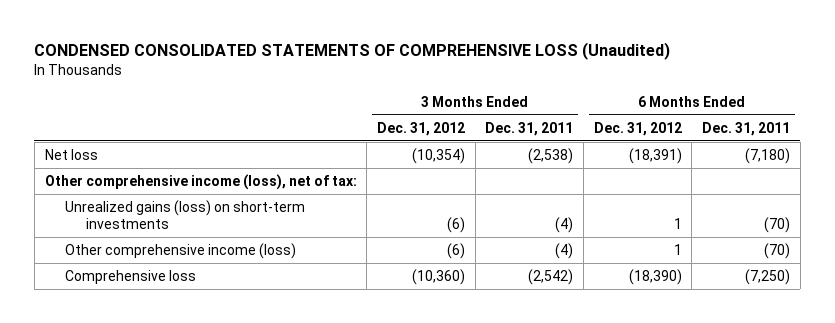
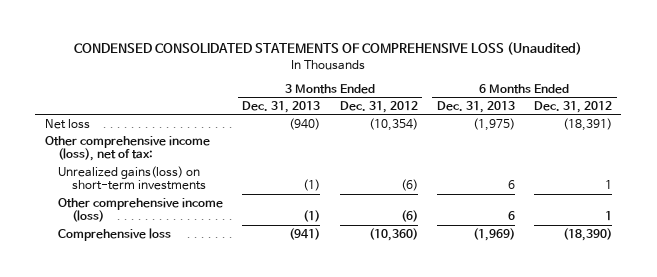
[485,121,574,136] Dec. 31, 2011 -> none
[702,121,791,136] Dec. 31, 2011 -> none
none -> [242,100,321,113] Dec. 31, 2013
none -> [436,100,515,113] Dec. 31, 2013
[65,199,306,229] Unrealized gains (loss) on short-term investments -> [58,165,206,191] Unrealized gains(loss) on short-term investments

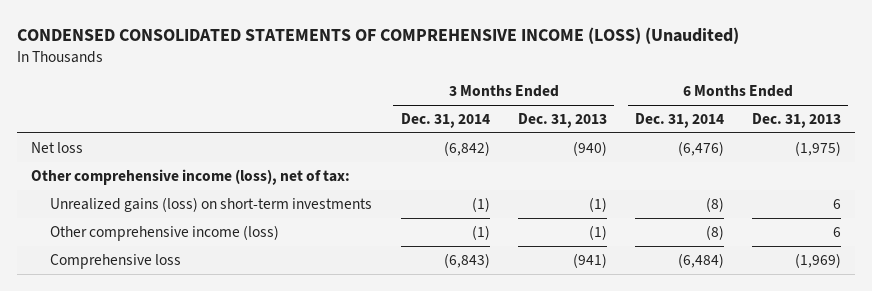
[74,42,583,56] CONDENSED CONSOLIDATED STATEMENTS OF COMPREHENSIVE LOSS (Unaudited) -> [17,27,740,45] CONDENSED CONSOLIDATED STATEMENTS OF COMPREHENSIVE INCOME (LOSS) (Unaudited)
[339,100,418,113] Dec. 31, 2012 -> none
[533,100,612,113] Dec. 31, 2012 -> none
none -> [400,113,490,129] Dec. 31, 2014
none -> [634,113,724,129] Dec. 31, 2014
[58,165,206,191] Unrealized gains(loss) on short-term investments -> [50,196,373,212] Unrealized gains (loss) on short-term investments

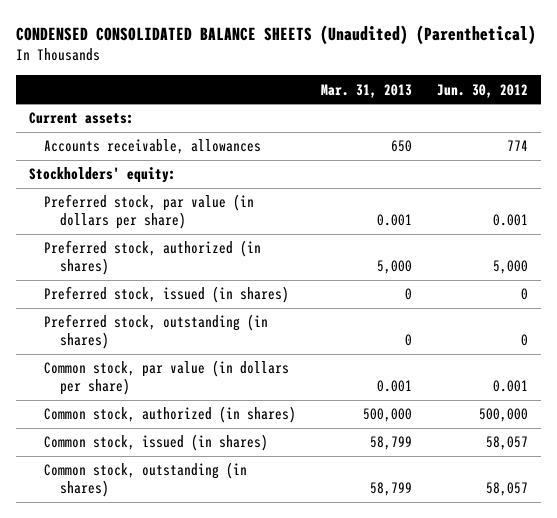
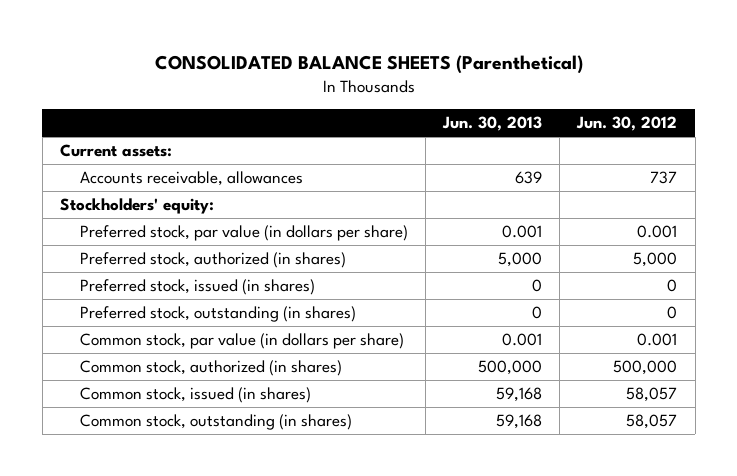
[16,24,537,45] CONDENSED CONSOLIDATED BALANCE SHEETS (Unaudited) (Parenthetical) -> [154,54,583,74] CONSOLIDATED BALANCE SHEETS (Parenthetical)
[321,83,413,98] Mar. 31, 2013 -> none
none -> [442,116,543,132] Jun. 30, 2013
[507,140,529,152] 774 -> [650,171,678,185] 737

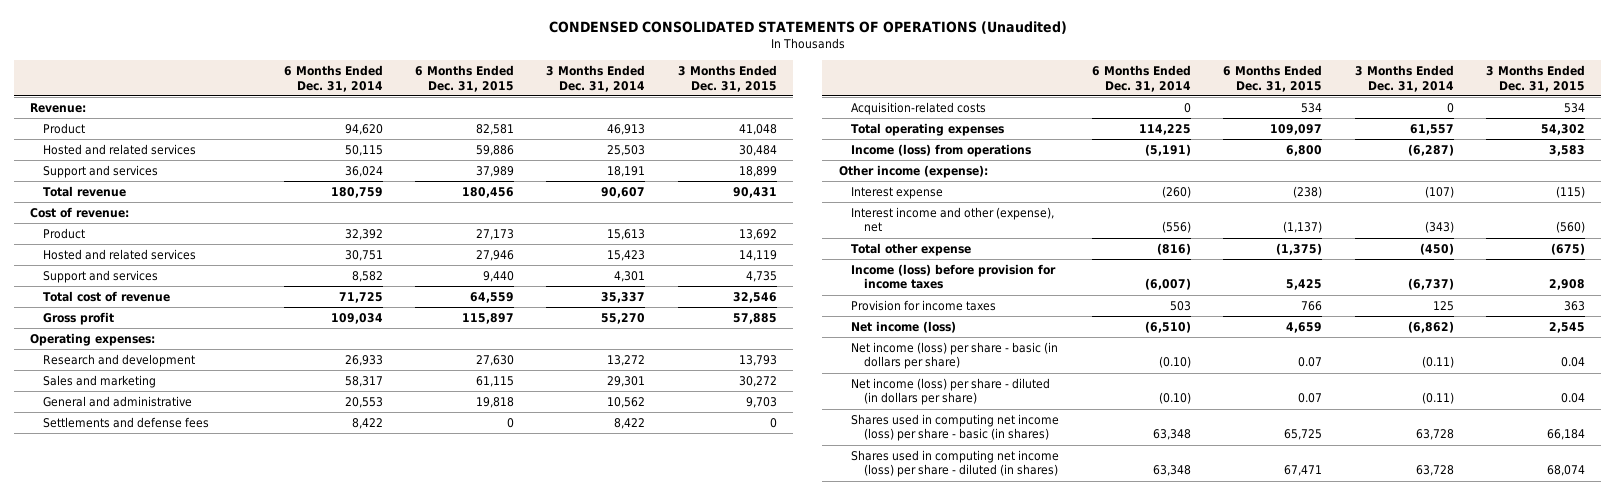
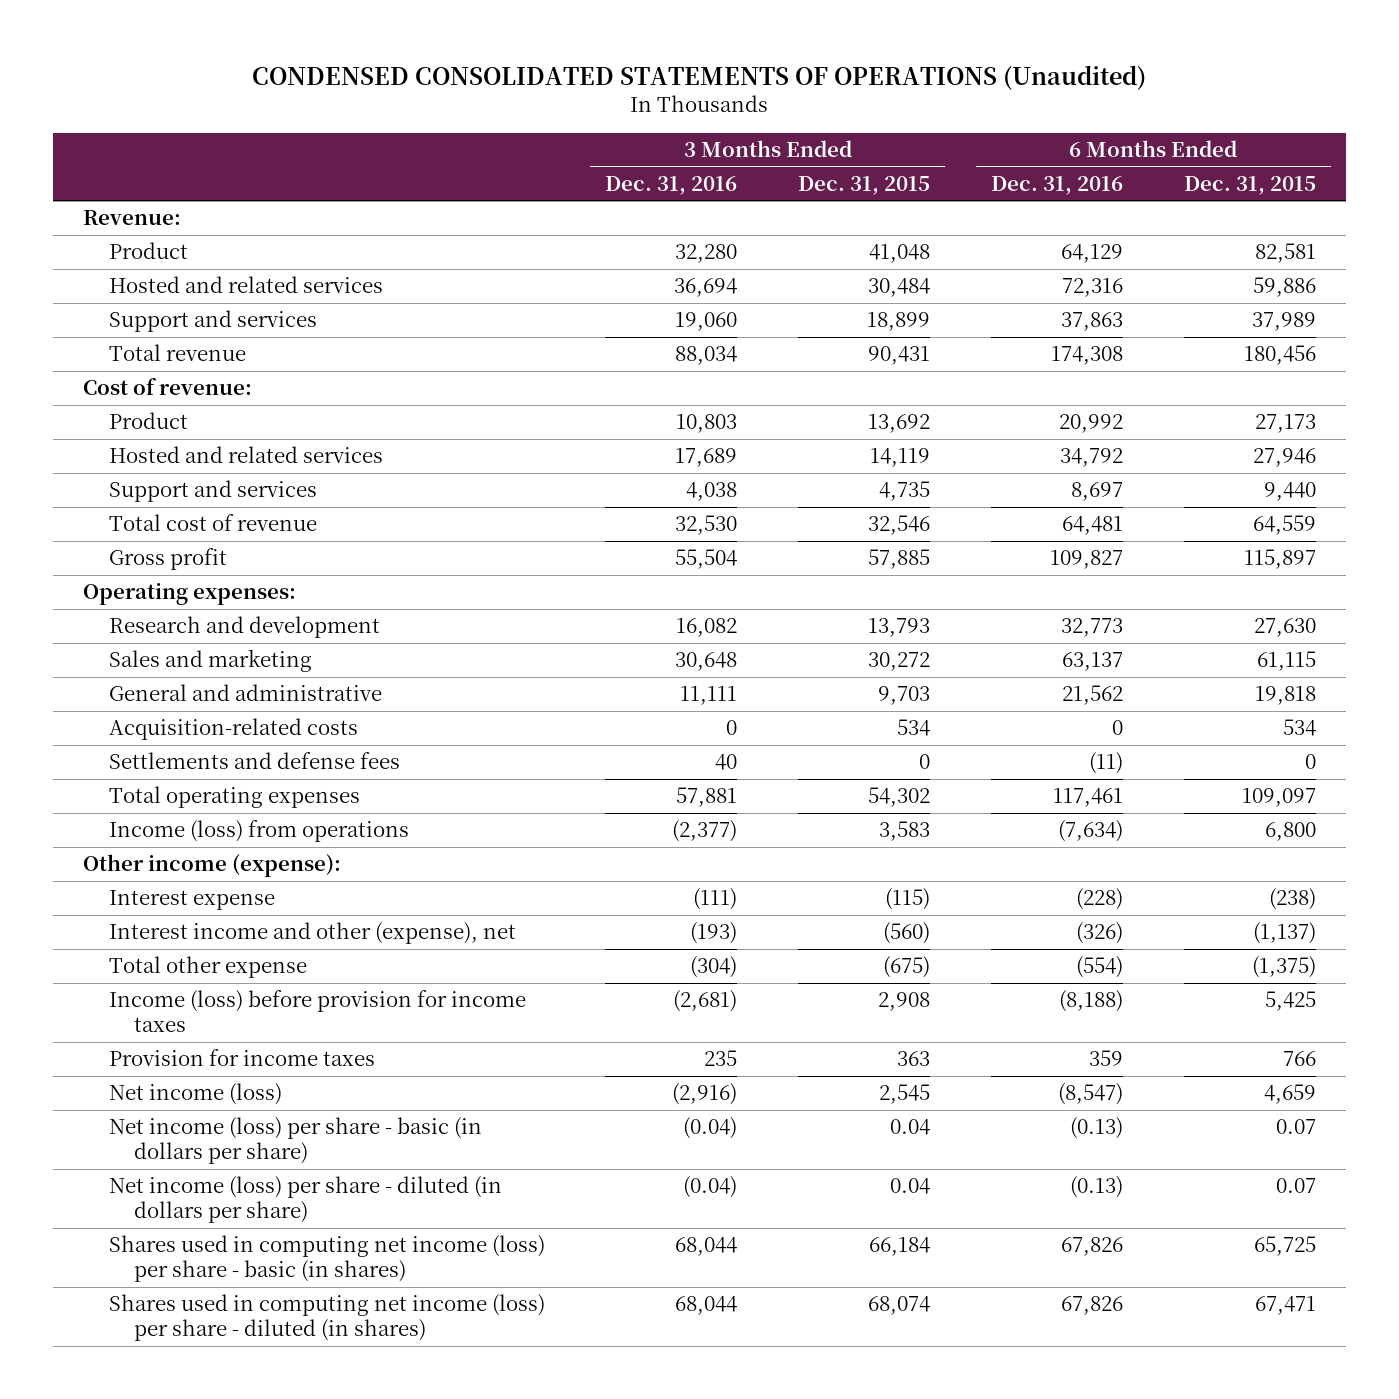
[283,64,383,92] 6 Months Ended Dec. 31, 2014 -> none
[546,64,646,92] 3 Months Ended Dec. 31, 2014 -> none
none -> [605,175,738,195] Dec. 31, 2016
none -> [990,175,1123,195] Dec. 31, 2016
[43,416,210,428] Settlements and defense fees -> [108,752,400,770] Settlements and defense fees

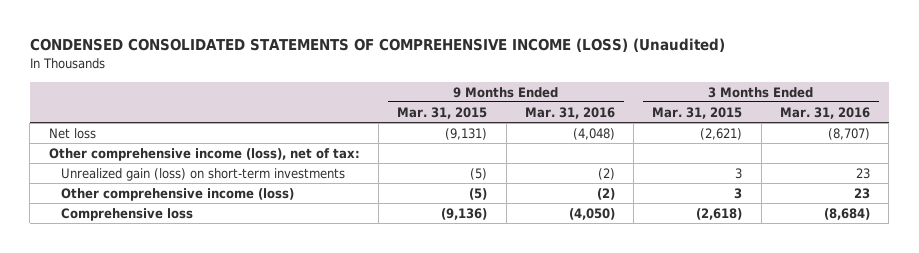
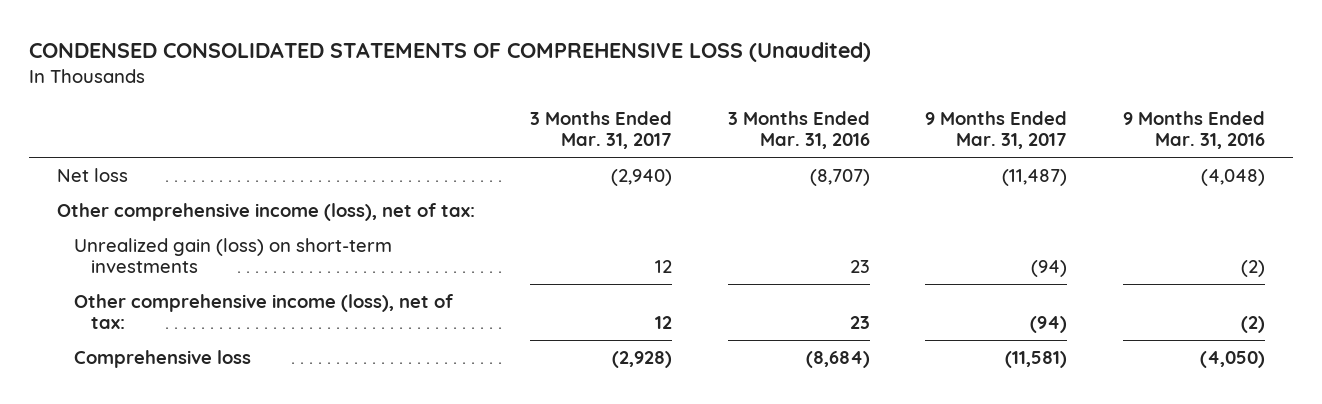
[29,38,725,53] CONDENSED CONSOLIDATED STATEMENTS OF COMPREHENSIVE INCOME (LOSS) (Unaudited) -> [28,41,871,62] CONDENSED CONSOLIDATED STATEMENTS OF COMPREHENSIVE LOSS (Unaudited)
[397,106,488,119] Mar. 31, 2015 -> none
[652,106,743,119] Mar. 31, 2015 -> none
none -> [530,111,673,150] 3 Months Ended Mar. 31, 2017
none -> [925,111,1068,150] 9 Months Ended Mar. 31, 2017
[60,188,294,202] Other comprehensive income (loss) -> [73,293,453,330] Other comprehensive income (loss), net of tax:

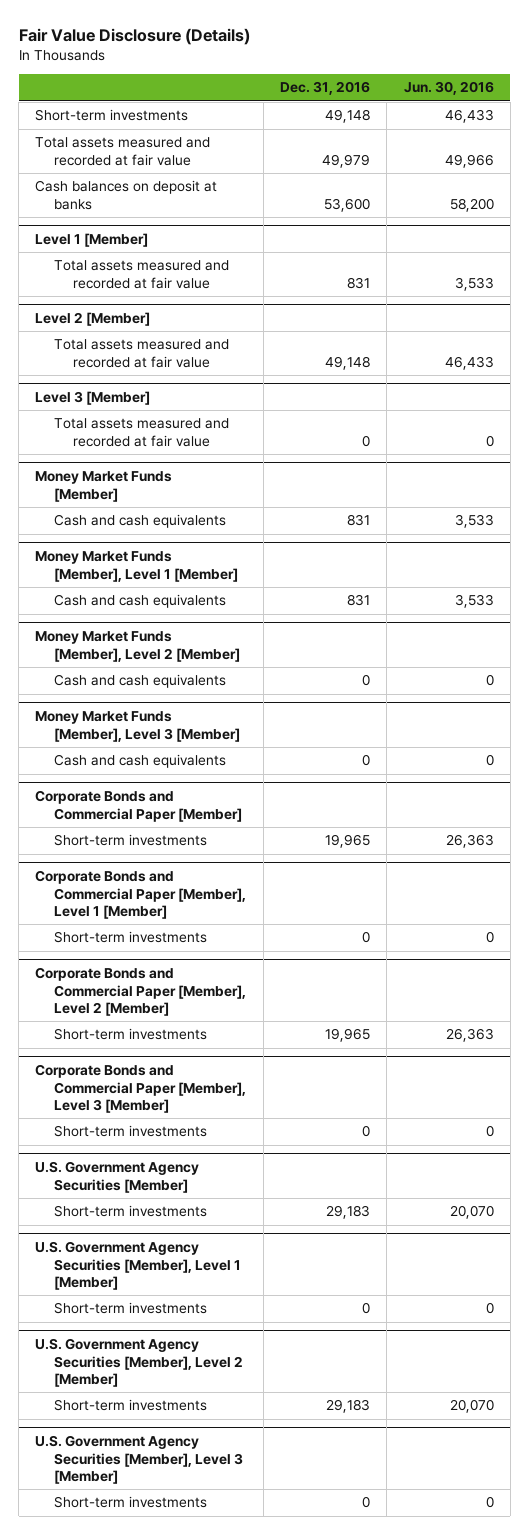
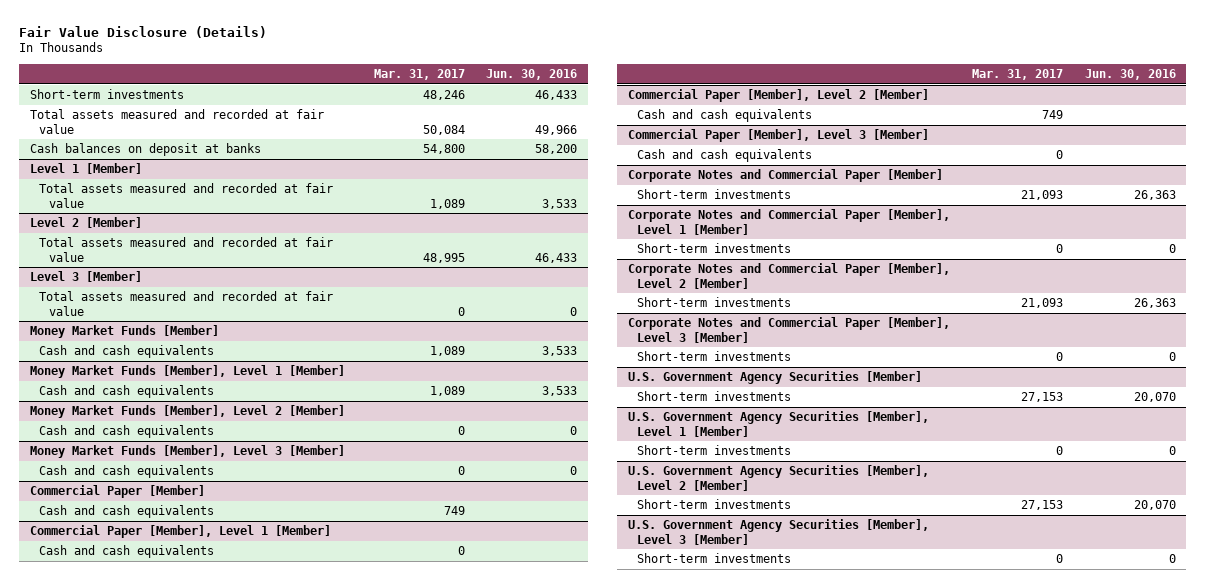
[279,81,370,96] Dec. 31, 2016 -> none
none -> [373,68,465,80] Mar. 31, 2017
none -> [29,485,205,499] Commercial Paper [Member]
none -> [39,505,215,519] Cash and cash equivalents
none -> [29,525,331,539] Commercial Paper [Member], Level 1 [Member]
none -> [39,545,215,559] Cash and cash equivalents
none -> [627,89,929,103] Commercial Paper [Member], Level 2 [Member]
none -> [637,109,813,123] Cash and cash equivalents
none -> [627,129,929,143] Commercial Paper [Member], Level 3 [Member]
none -> [637,149,813,163] Cash and cash equivalents
[35,790,243,822] Corporate Bonds and Commercial Paper [Member] -> [627,169,943,183] Corporate Notes and Commercial Paper [Member]
[35,870,247,920] Corporate Bonds and Commercial Paper [Member], Level 1 [Member] -> [627,209,950,235] Corporate Notes and Commercial Paper [Member], Level 1 [Member]
[35,967,247,1017] Corporate Bonds and Commercial Paper [Member], Level 2 [Member] -> [627,263,950,289] Corporate Notes and Commercial Paper [Member], Level 2 [Member]
[35,1064,247,1114] Corporate Bonds and Commercial Paper [Member], Level 3 [Member] -> [627,317,950,343] Corporate Notes and Commercial Paper [Member], Level 3 [Member]

